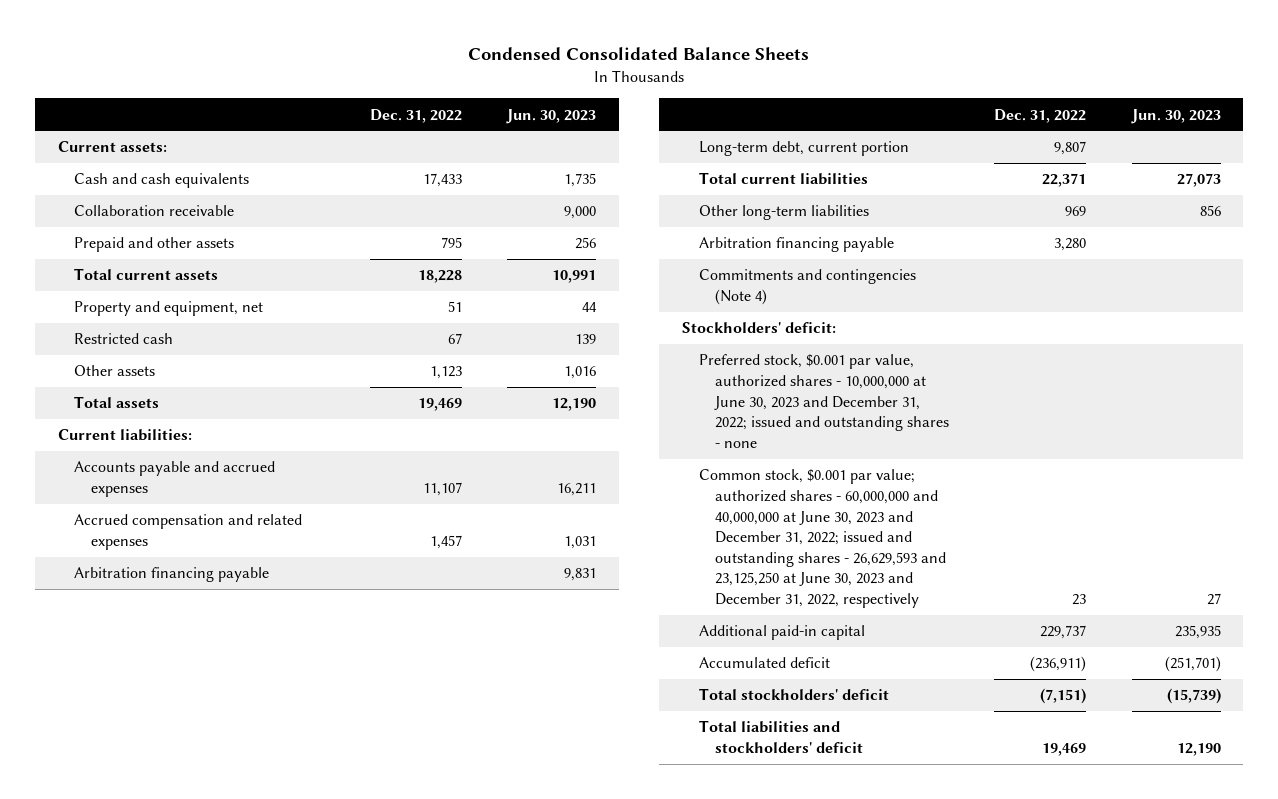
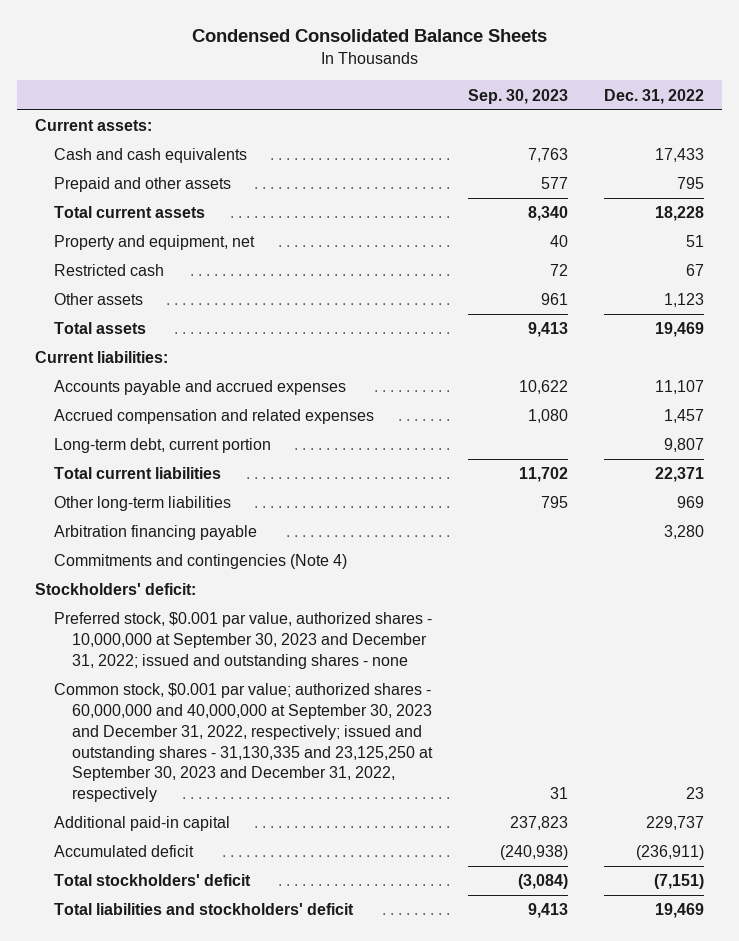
[506,108,597,124] Jun. 30, 2023 -> none
none -> [467,88,568,104] Sep. 30, 2023
[74,205,235,217] Collaboration receivable -> none
[74,567,270,583] Arbitration financing payable -> none
[698,354,950,448] Preferred stock, $0.001 par value, authorized shares - 10,000,000 at June 30, 2023 and December 31, 2022; issued and outstanding shares - none -> [53,612,432,669] Preferred stock, $0.001 par value, authorized shares - 10,000,000 at September 30, 2023 and December 31, 2022; issued and outstanding shares - none
[698,469,947,609] Common stock, $0.001 par value; authorized shares - 60,000,000 and 40,000,000 at June 30, 2023 and December 31, 2022; issued and outstanding shares - 26,629,593 and 23,125,250 at June 30, 2023 and December 31, 2022, respectively -> [53,683,433,803] Common stock, $0.001 par value; authorized shares - 60,000,000 and 40,000,000 at September 30, 2023 and December 31, 2022, respectively; issued and outstanding shares - 31,130,335 and 23,125,250 at September 30, 2023 and December 31, 2022, respectively

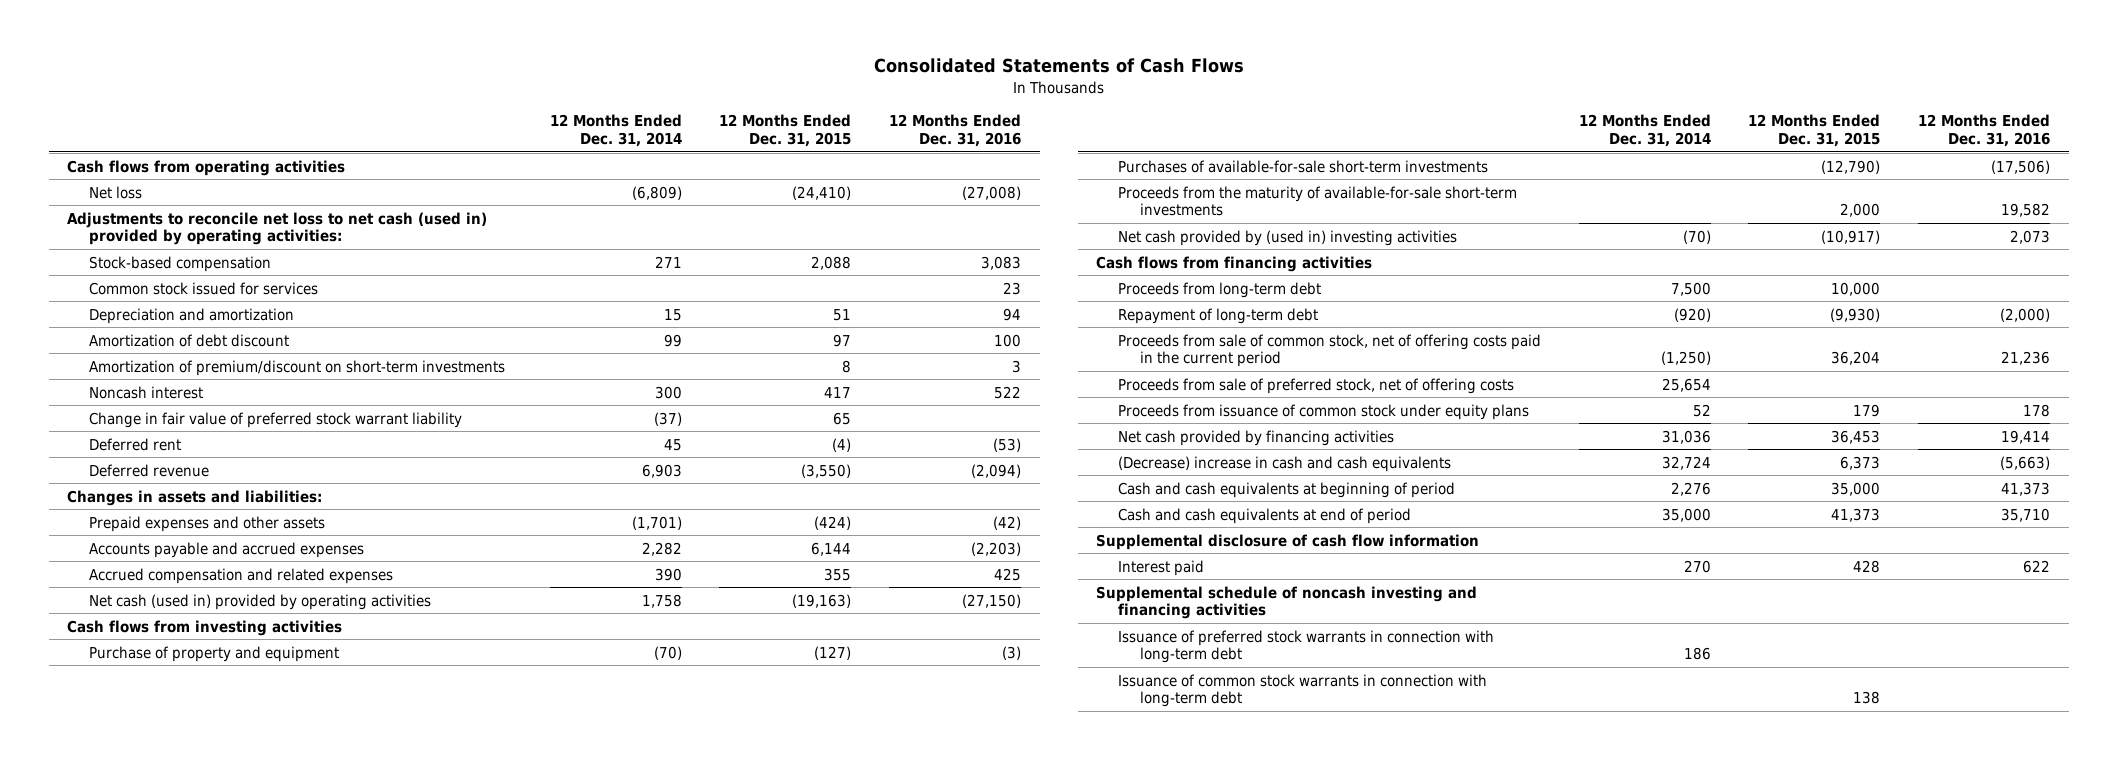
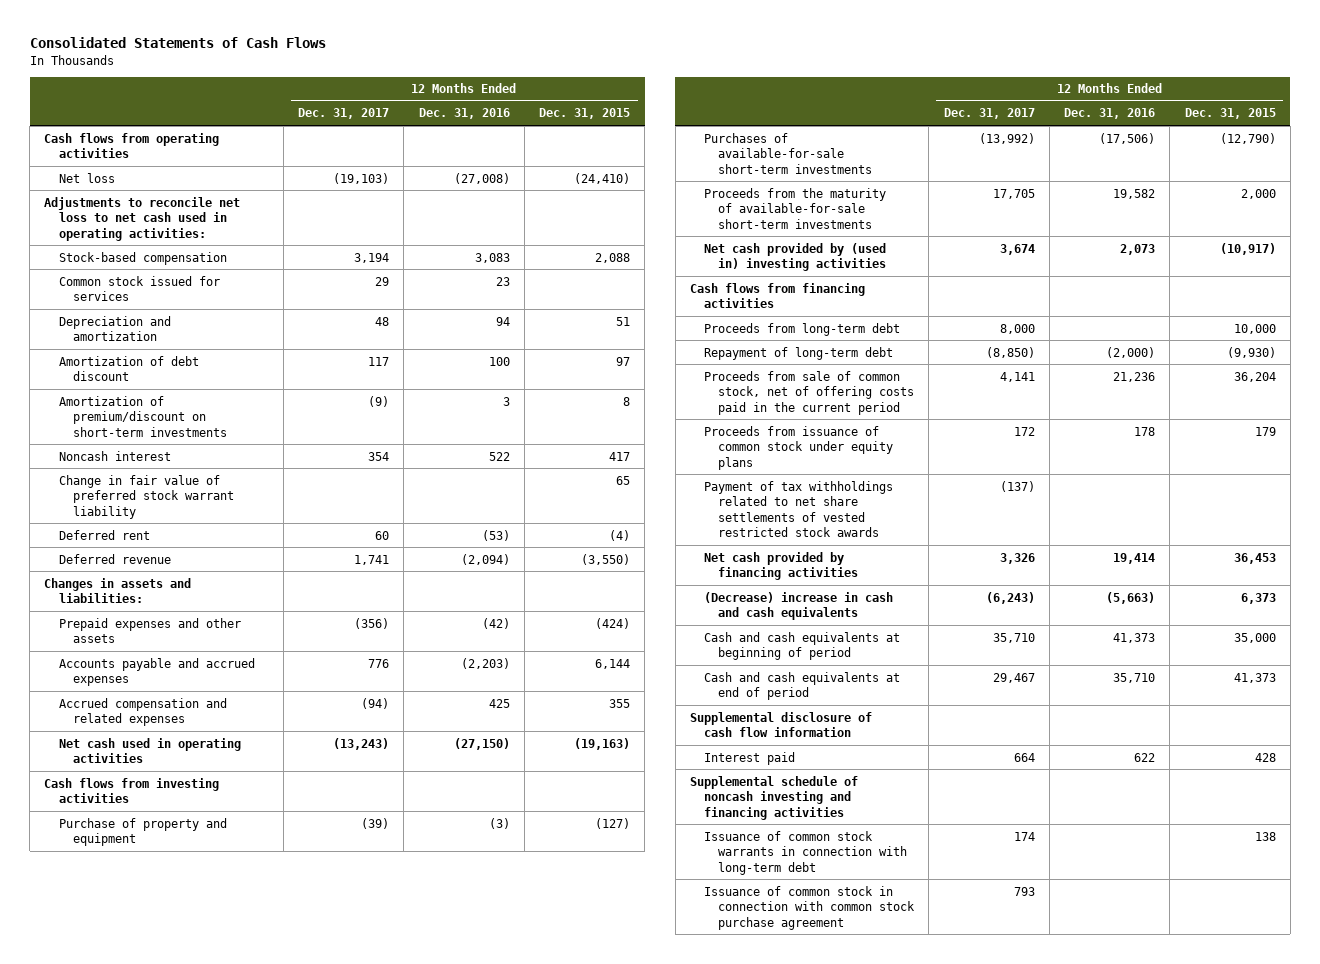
[549,114,682,147] 12 Months Ended Dec. 31, 2014 -> none
none -> [298,108,390,120] Dec. 31, 2017
[67,211,488,246] Adjustments to reconcile net loss to net cash (used in) provided by operating activities: -> [44,196,241,241] Adjustments to reconcile net loss to net cash used in operating activities:
[89,593,432,610] Net cash (used in) provided by operating activities -> [58,737,241,764] Net cash used in operating activities
[1118,377,1515,394] Proceeds from sale of preferred stock, net of offering costs -> none
none -> [704,480,894,537] Payment of tax withholdings related to net share settlements of vested restricted stock awards
[1118,629,1495,664] Issuance of preferred stock warrants in connection with long-term debt -> none
none -> [704,885,916,930] Issuance of common stock in connection with common stock purchase agreement

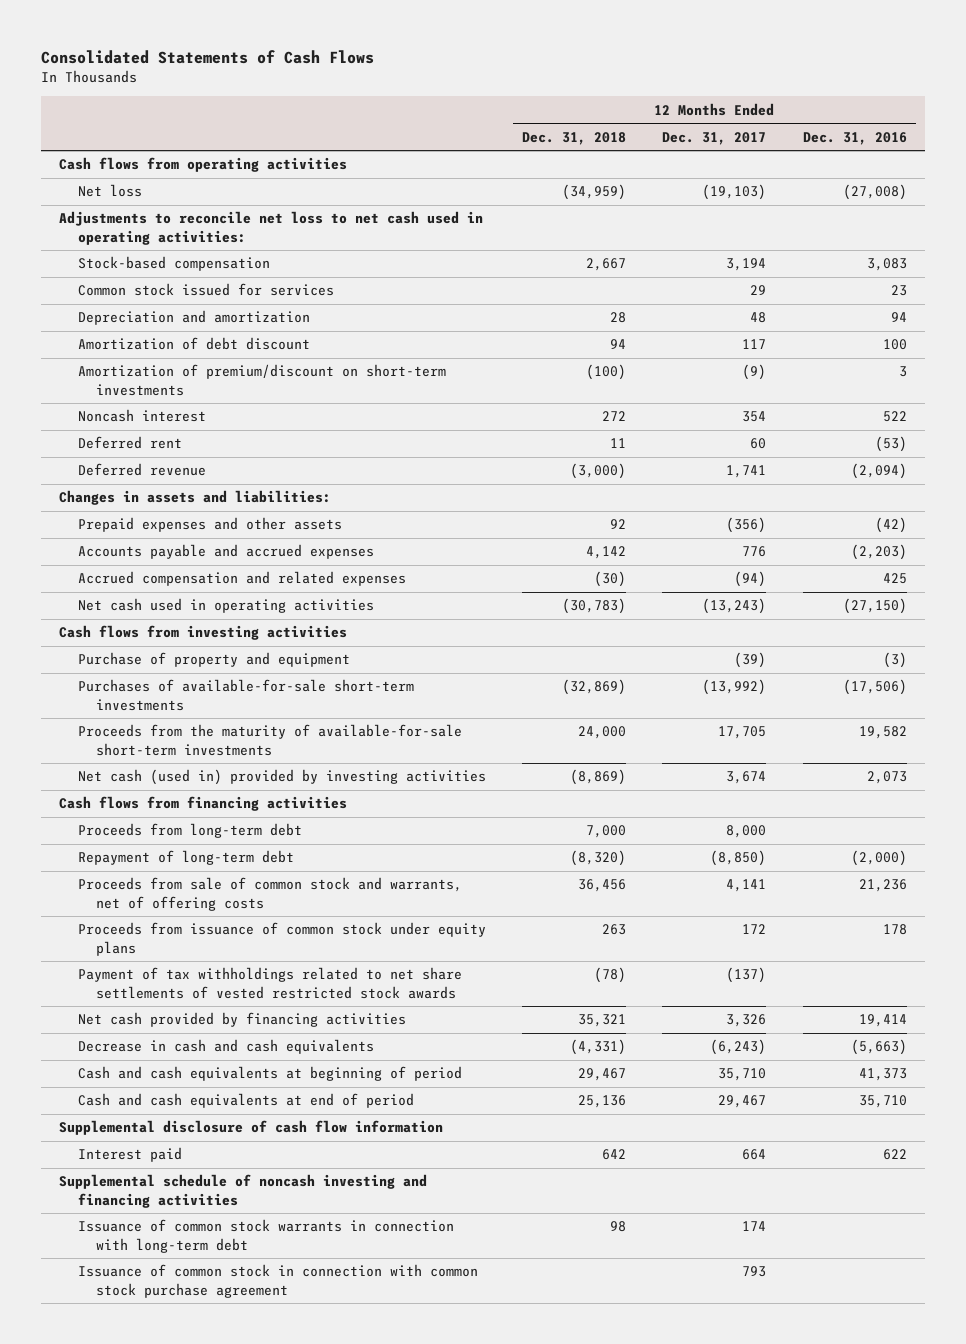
[539,108,631,120] Dec. 31, 2015 -> none
none -> [522,131,627,145] Dec. 31, 2018
[58,474,234,519] Change in fair value of preferred stock warrant liability -> none
[704,242,887,272] Net cash provided by (used in) investing activities -> [77,769,486,786] Net cash (used in) provided by investing activities
[704,370,915,415] Proceeds from sale of common stock, net of offering costs paid in the current period -> [77,877,462,911] Proceeds from sale of common stock and warrants, net of offering costs
[704,591,894,621] (Decrease) increase in cash and cash equivalents -> [77,1039,374,1055] Decrease in cash and cash equivalents

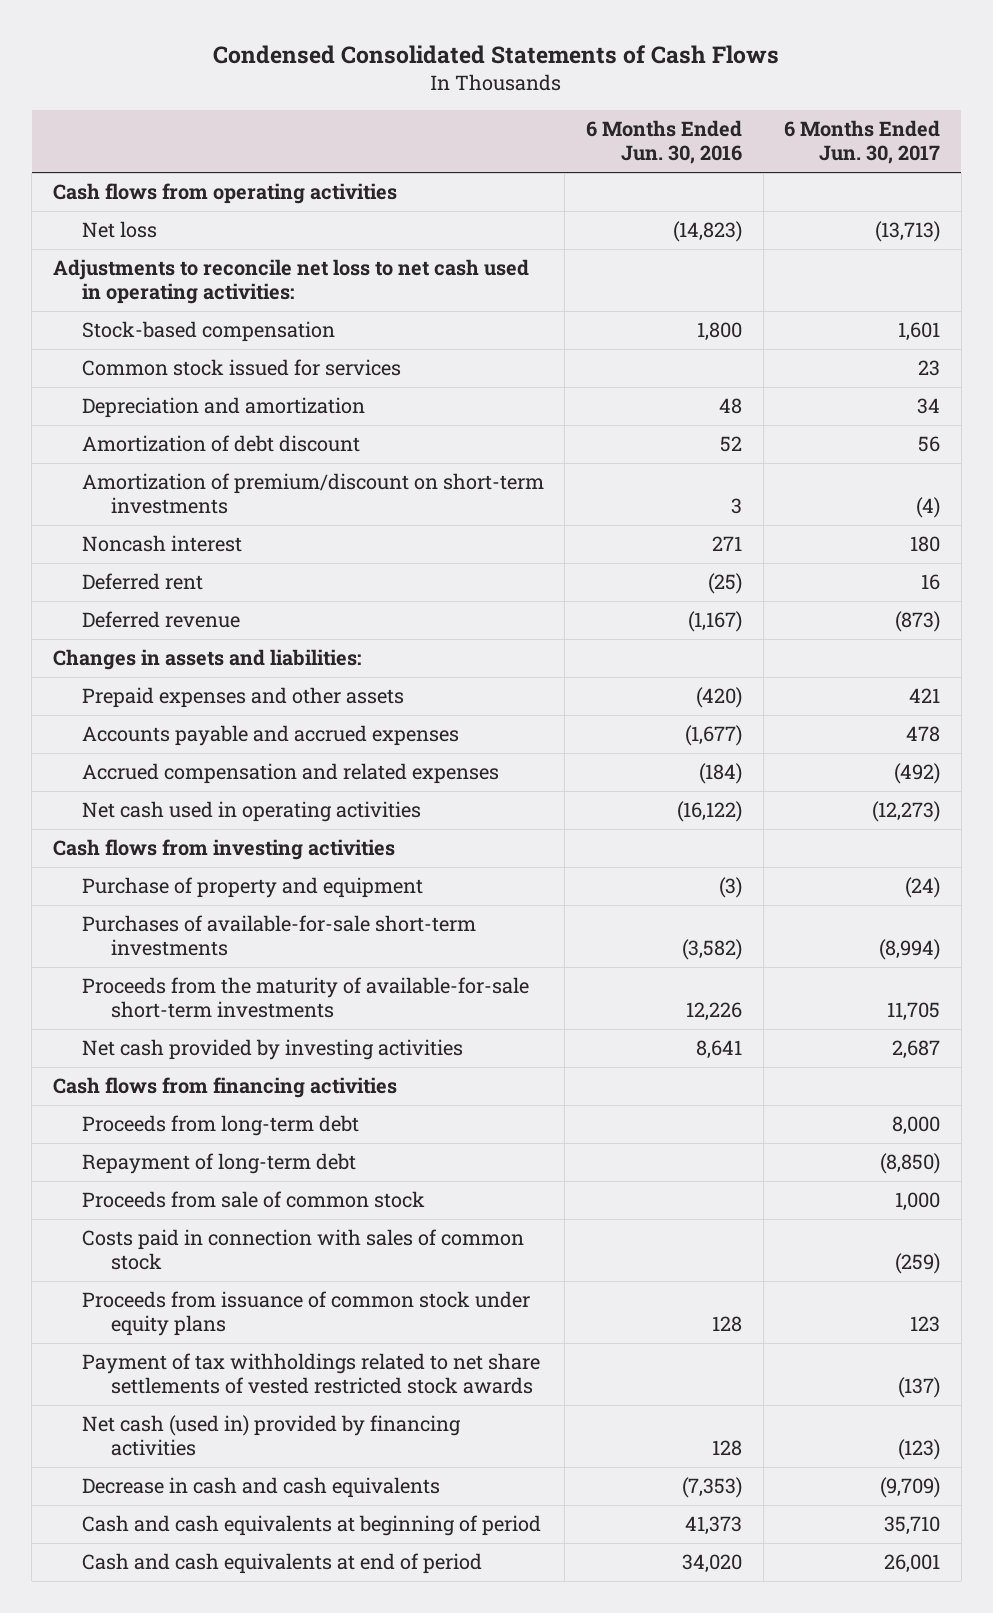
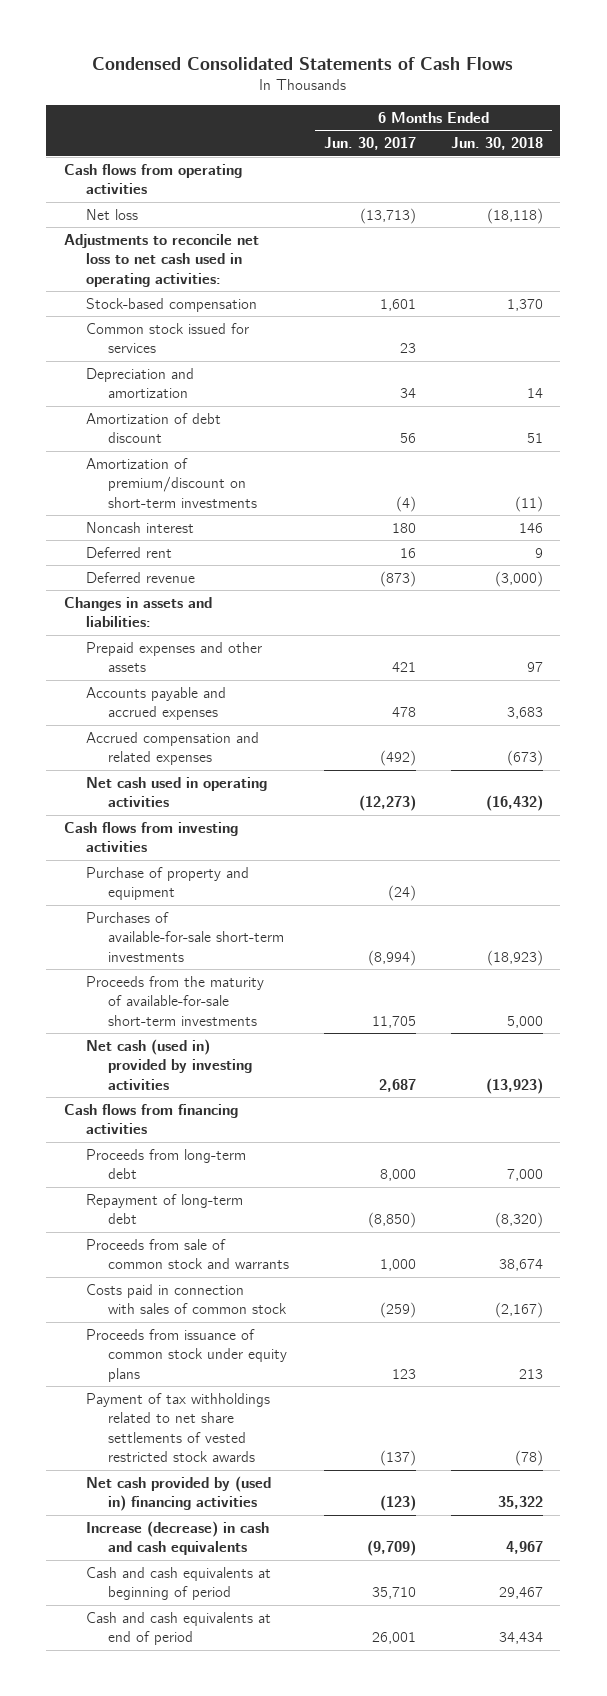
[586,120,743,165] 6 Months Ended Jun. 30, 2016 -> none
none -> [450,137,543,151] Jun. 30, 2018
[81,1039,463,1061] Net cash provided by investing activities -> [85,1038,253,1090] Net cash (used in) provided by investing activities
[81,1191,425,1209] Proceeds from sale of common stock -> [85,1238,290,1270] Proceeds from sale of common stock and warrants
[81,1415,461,1457] Net cash (used in) provided by financing activities -> [85,1475,271,1512] Net cash provided by (used in) financing activities
[81,1477,440,1499] Decrease in cash and cash equivalents -> [85,1520,269,1556] Increase (decrease) in cash and cash equivalents

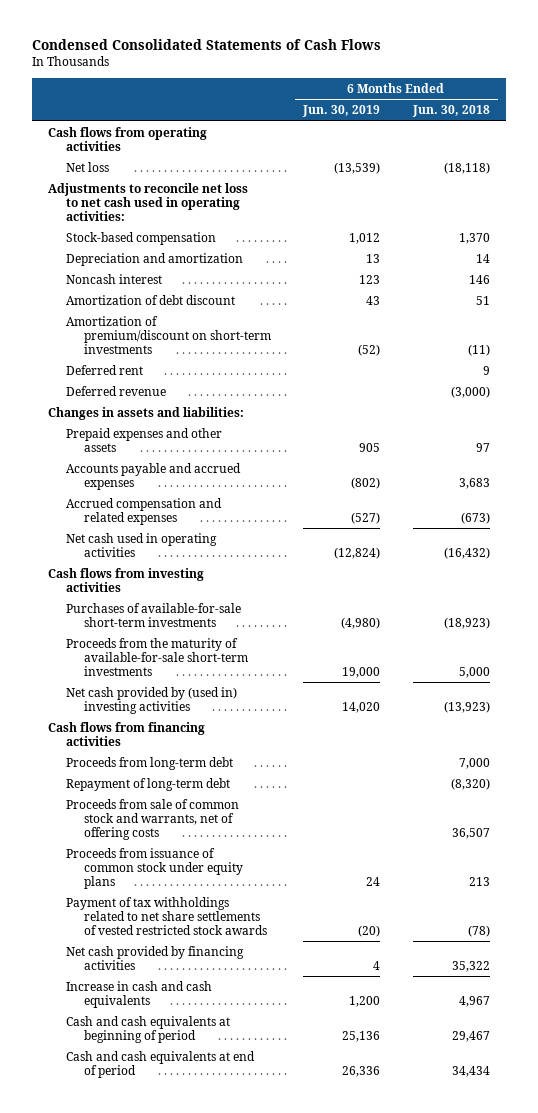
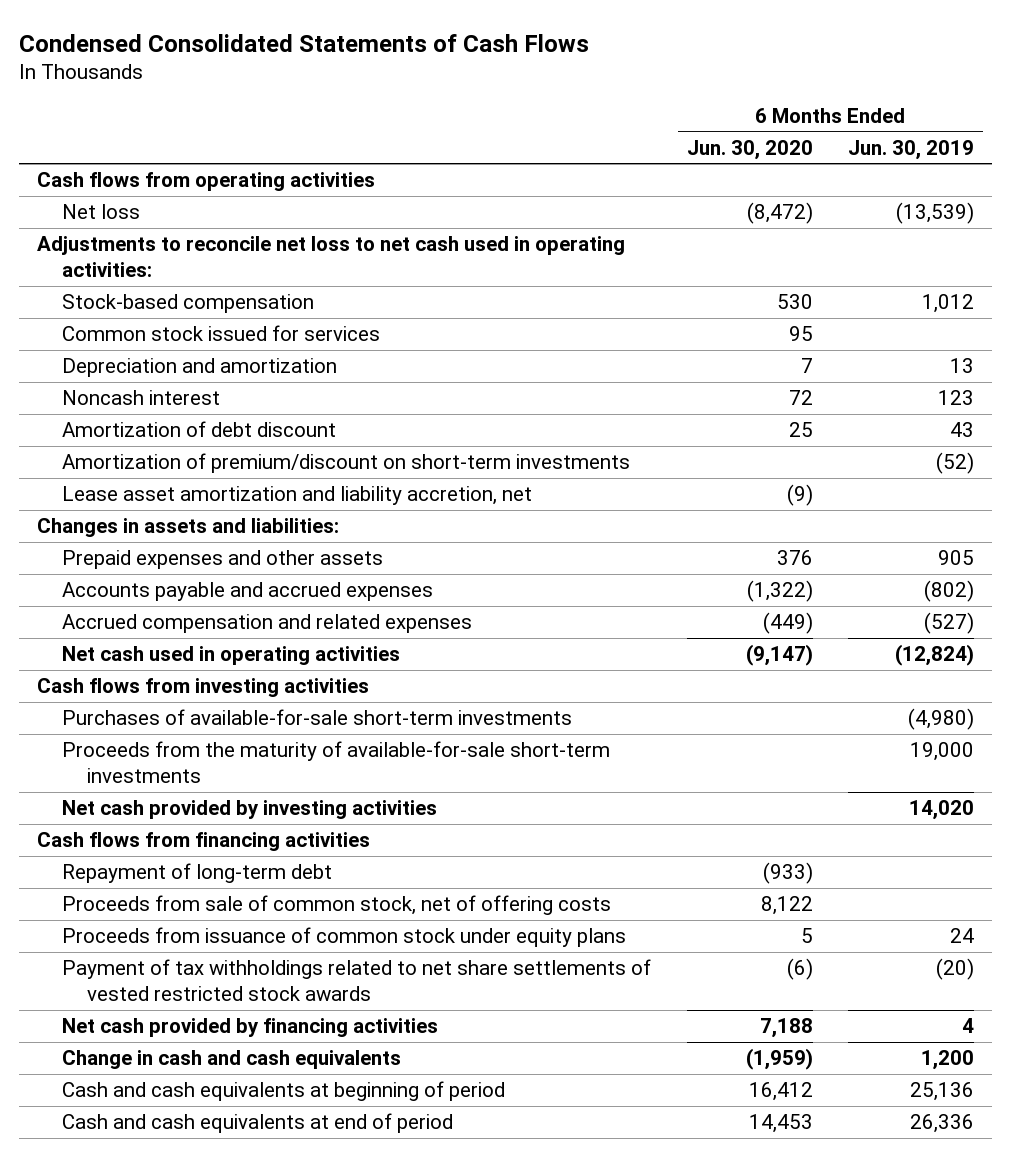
[411,105,490,118] Jun. 30, 2018 -> none
none -> [686,139,813,160] Jun. 30, 2020
none -> [61,325,380,342] Common stock issued for services
[65,364,143,375] Deferred rent -> none
[65,385,166,396] Deferred revenue -> none
none -> [61,486,532,506] Lease asset amortization and liability accretion, net
[65,686,237,714] Net cash provided by (used in) investing activities -> [61,800,437,820] Net cash provided by investing activities
[65,756,233,770] Proceeds from long-term debt -> none
[65,798,239,840] Proceeds from sale of common stock and warrants, net of offering costs -> [61,895,611,916] Proceeds from sale of common stock, net of offering costs
[65,980,212,1008] Increase in cash and cash equivalents -> [61,1050,401,1070] Change in cash and cash equivalents

